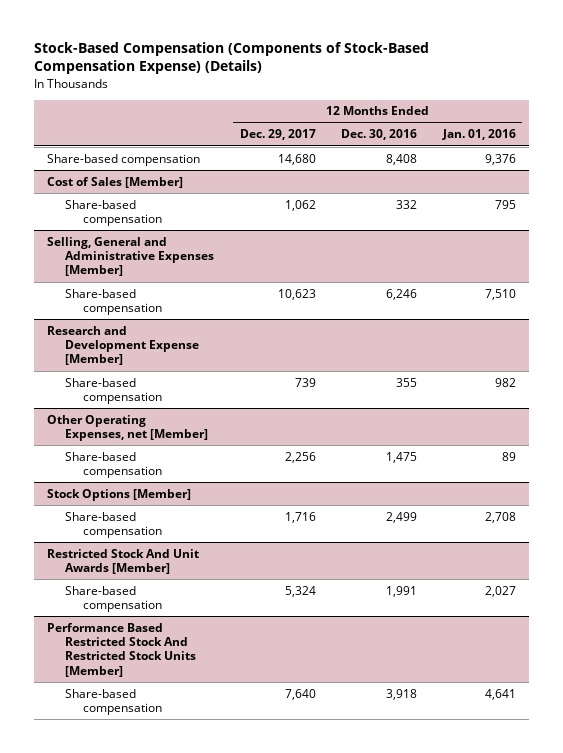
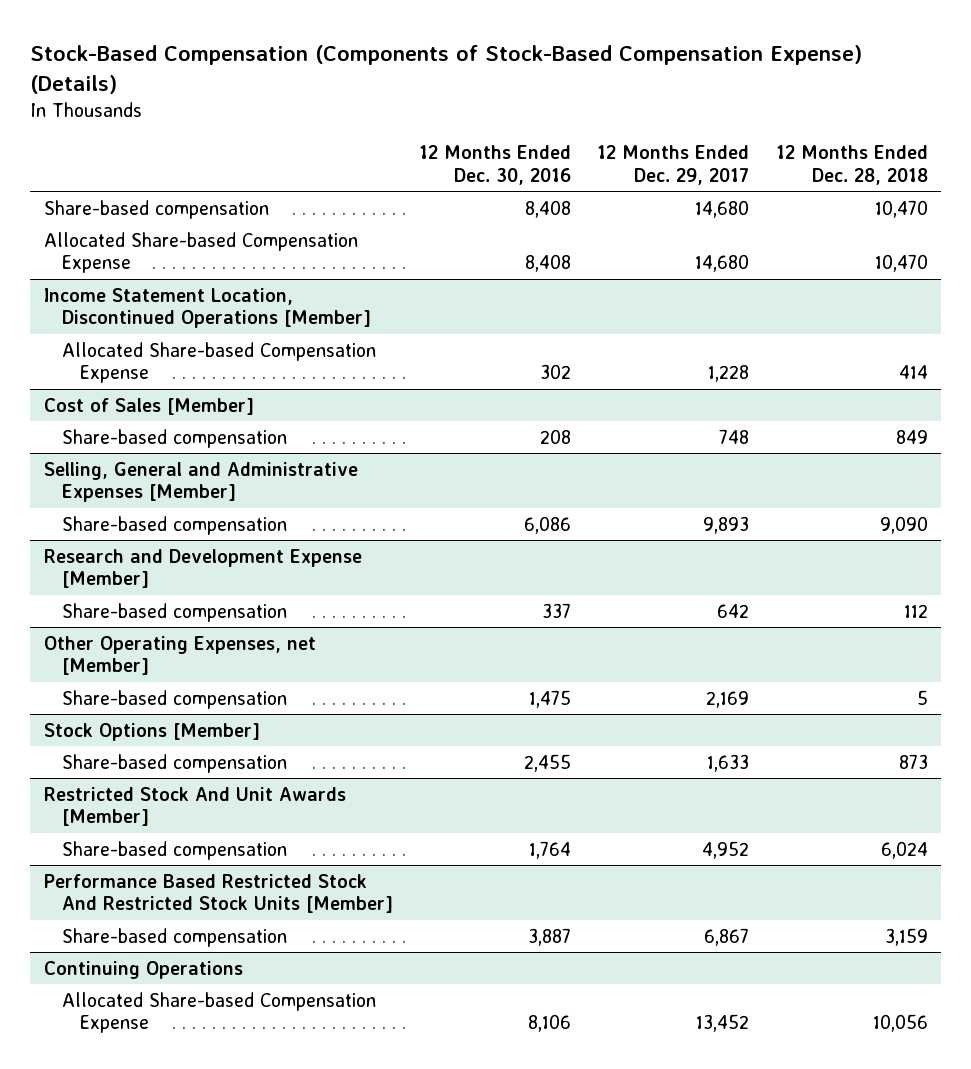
[442,129,517,141] Jan. 01, 2016 -> none
none -> [775,145,928,185] 12 Months Ended Dec. 28, 2018
none -> [43,231,358,274] Allocated Share-based Compensation Expense
none -> [43,287,371,329] Income Statement Location, Discontinued Operations [Member]
none -> [61,341,376,384] Allocated Share-based Compensation Expense
[284,199,316,211] 1,062 -> [719,428,750,444] 748
[396,199,418,209] 332 -> [539,428,571,444] 208
[277,288,316,300] 10,623 -> [703,515,750,534] 9,893
[386,288,418,300] 6,246 -> [523,515,571,534] 6,086
[294,377,316,387] 739 -> [717,603,750,618] 642
[396,377,418,387] 355 -> [541,602,571,618] 337
[284,451,316,463] 2,256 -> [706,690,750,708] 2,169
[284,511,316,523] 1,716 -> [707,753,750,772] 1,633
[386,511,418,523] 2,499 -> [523,753,571,772] 2,455
[284,585,316,597] 5,324 -> [702,840,750,859] 4,952
[386,585,418,597] 1,991 -> [528,840,571,859] 1,764
[284,688,316,700] 7,640 -> [704,927,750,946] 6,867
[386,688,418,700] 3,918 -> [527,927,571,946] 3,887
none -> [43,960,243,979] Continuing Operations
none -> [61,991,376,1034] Allocated Share-based Compensation Expense

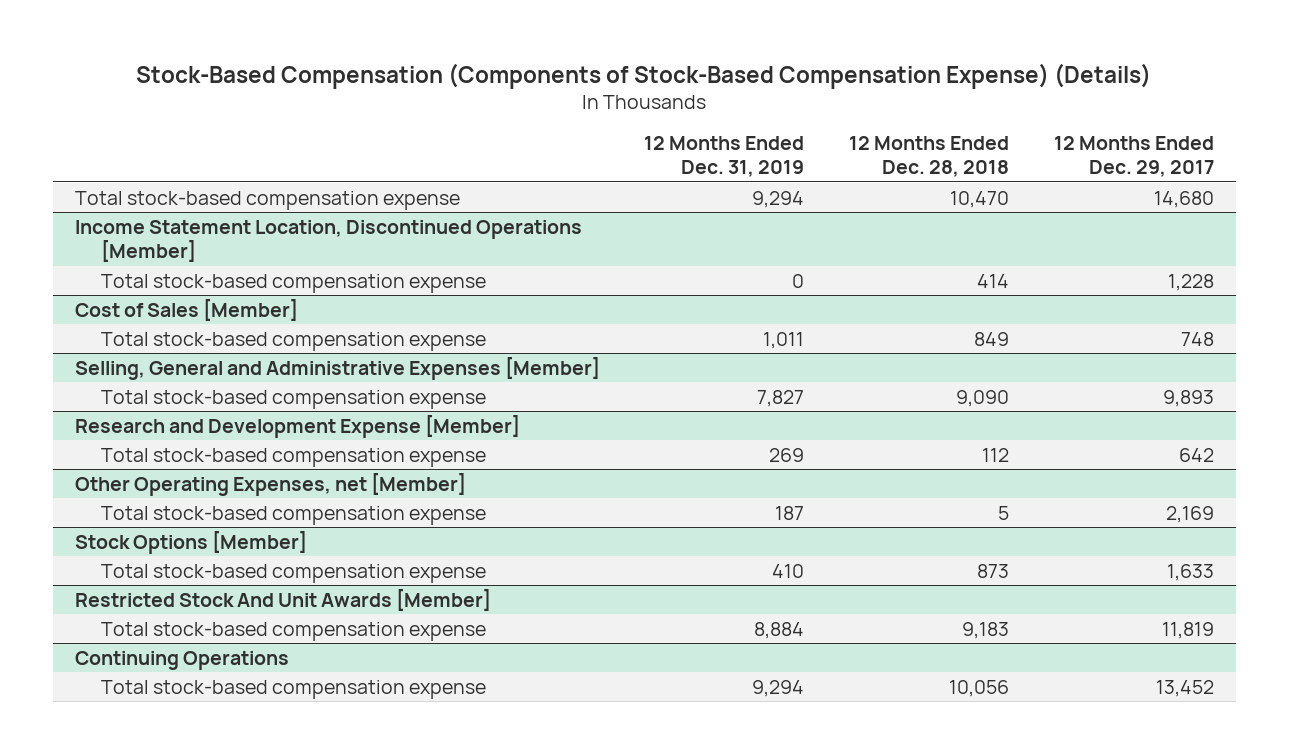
[418,145,571,185] 12 Months Ended Dec. 30, 2016 -> none
none -> [644,135,805,178] 12 Months Ended Dec. 31, 2019
[43,199,269,219] Share-based compensation -> none
[43,231,358,274] Allocated Share-based Compensation Expense -> [74,190,460,210] Total stock-based compensation expense
[61,341,376,384] Allocated Share-based Compensation Expense -> [100,273,486,293] Total stock-based compensation expense
[61,428,287,448] Share-based compensation -> [100,331,486,351] Total stock-based compensation expense
[61,515,287,535] Share-based compensation -> [100,389,486,409] Total stock-based compensation expense
[61,602,287,622] Share-based compensation -> [100,447,486,467] Total stock-based compensation expense
[61,689,287,709] Share-based compensation -> [100,505,486,525] Total stock-based compensation expense
[61,753,287,773] Share-based compensation -> [100,563,486,583] Total stock-based compensation expense
[61,840,287,860] Share-based compensation -> none
[43,873,393,914] Performance Based Restricted Stock And Restricted Stock Units [Member] -> none
[61,927,287,947] Share-based compensation -> none
none -> [100,621,486,641] Total stock-based compensation expense
[61,991,376,1034] Allocated Share-based Compensation Expense -> [100,679,486,699] Total stock-based compensation expense

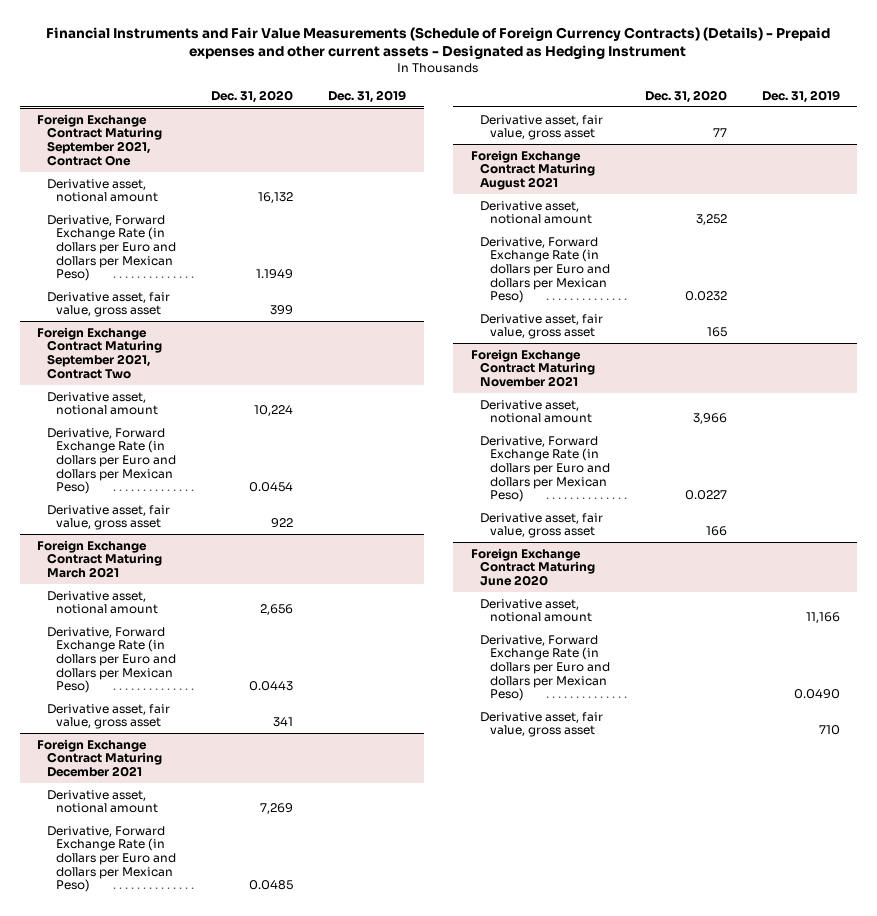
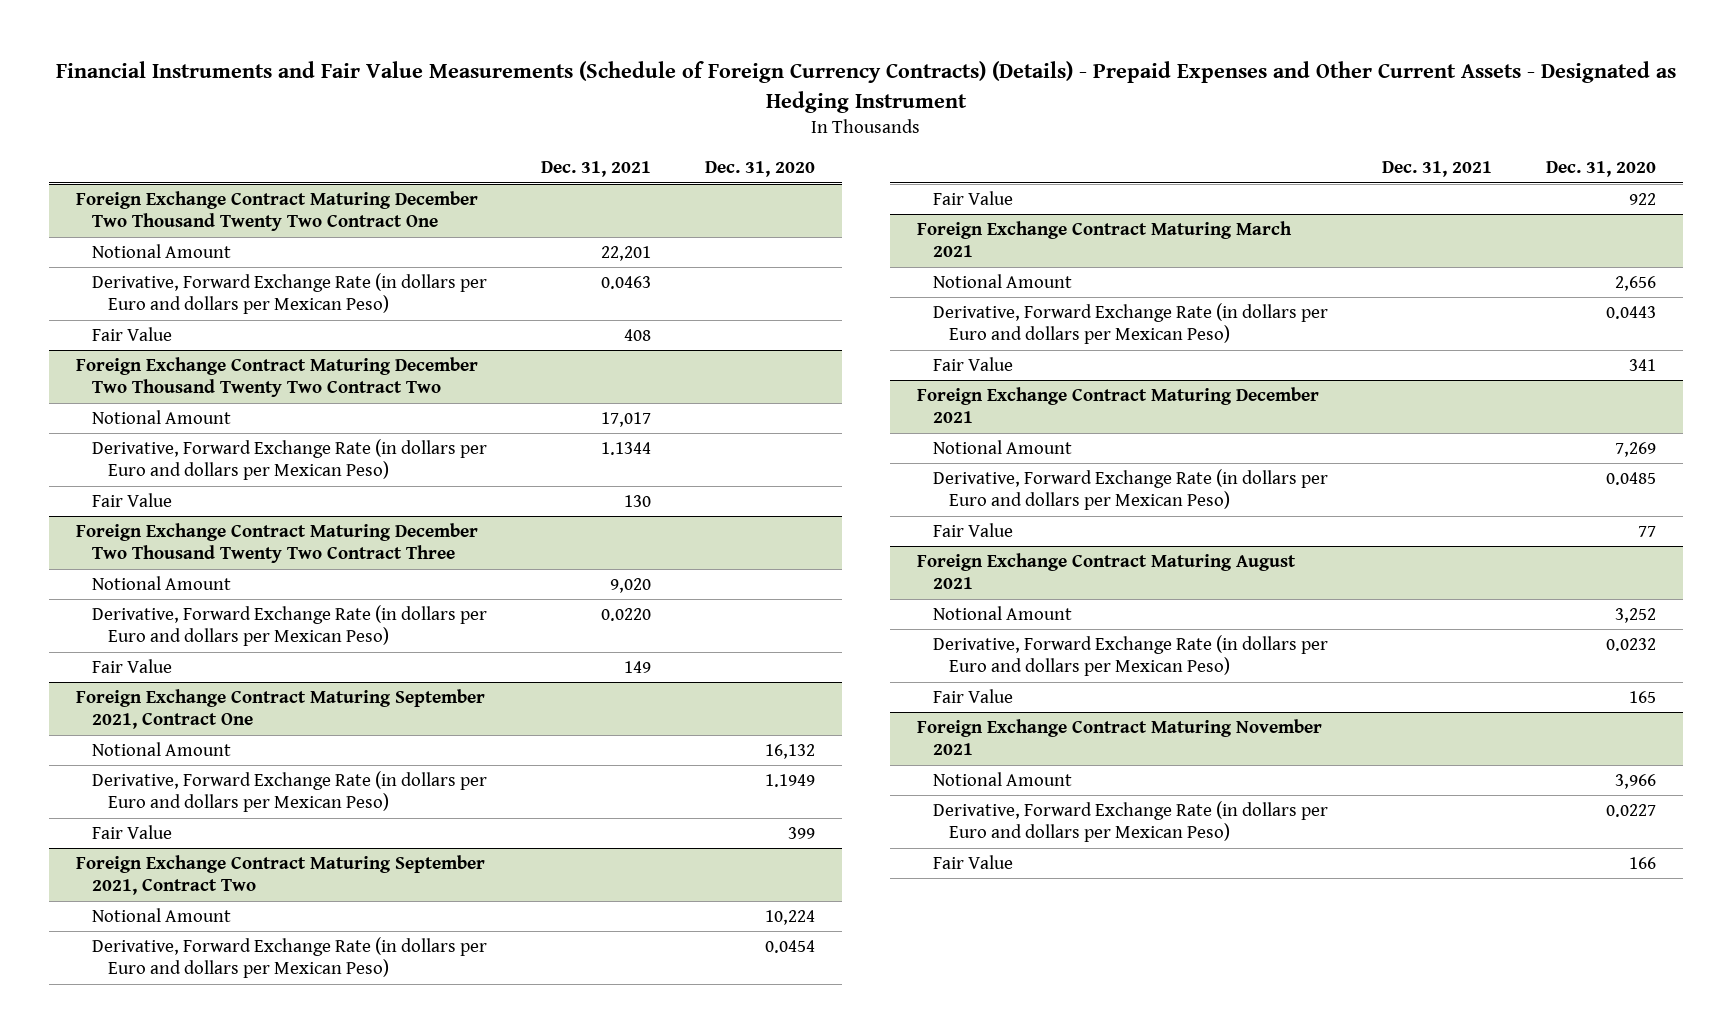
[46,26,831,60] Financial Instruments and Fair Value Measurements (Schedule of Foreign Currency Contracts) (Details) - Prepaid expenses and other current assets - Designated as Hedging Instrument -> [55,61,1676,113] Financial Instruments and Fair Value Measurements (Schedule of Foreign Currency Contracts) (Details) - Prepaid Expenses and Other Current Assets - Designated as Hedging Instrument
[328,89,407,103] Dec. 31, 2019 -> none
none -> [541,161,652,178] Dec. 31, 2021
none -> [75,191,478,232] Foreign Exchange Contract Maturing December Two Thousand Twenty Two Contract One
none -> [92,244,232,259] Notional Amount
none -> [92,273,488,315] Derivative, Forward Exchange Rate (in dollars per Euro and dollars per Mexican Peso)
none -> [92,327,173,342] Fair Value
none -> [75,357,478,398] Foreign Exchange Contract Maturing December Two Thousand Twenty Two Contract Two
none -> [92,410,232,425] Notional Amount
none -> [92,439,488,481] Derivative, Forward Exchange Rate (in dollars per Euro and dollars per Mexican Peso)
none -> [92,493,173,508] Fair Value
none -> [75,523,478,564] Foreign Exchange Contract Maturing December Two Thousand Twenty Two Contract Three
none -> [92,576,232,591] Notional Amount
none -> [92,605,488,647] Derivative, Forward Exchange Rate (in dollars per Euro and dollars per Mexican Peso)
none -> [92,659,173,674] Fair Value
[46,178,159,203] Derivative asset, notional amount -> [92,742,232,757] Notional Amount
[46,291,170,318] Derivative asset, fair value, gross asset -> [92,825,173,840] Fair Value
[46,391,159,416] Derivative asset, notional amount -> [92,908,232,923] Notional Amount
[46,504,170,531] Derivative asset, fair value, gross asset -> [932,191,1013,206] Fair Value
[46,590,159,615] Derivative asset, notional amount -> [932,274,1072,289] Notional Amount
[46,703,170,730] Derivative asset, fair value, gross asset -> [932,357,1013,372] Fair Value
[46,789,159,814] Derivative asset, notional amount -> [932,440,1072,455] Notional Amount
[480,114,604,141] Derivative asset, fair value, gross asset -> [932,523,1013,538] Fair Value
[480,200,592,225] Derivative asset, notional amount -> [932,606,1072,621] Notional Amount
[480,313,604,340] Derivative asset, fair value, gross asset -> [932,689,1013,704] Fair Value
[480,399,592,424] Derivative asset, notional amount -> [932,772,1072,787] Notional Amount
[470,547,596,587] Foreign Exchange Contract Maturing June 2020 -> none
[480,598,592,623] Derivative asset, notional amount -> none
[480,634,610,702] Derivative, Forward Exchange Rate (in dollars per Euro and dollars per Mexican Peso) -> none
[480,711,604,738] Derivative asset, fair value, gross asset -> none
[480,512,604,539] Derivative asset, fair value, gross asset -> [932,855,1013,870] Fair Value

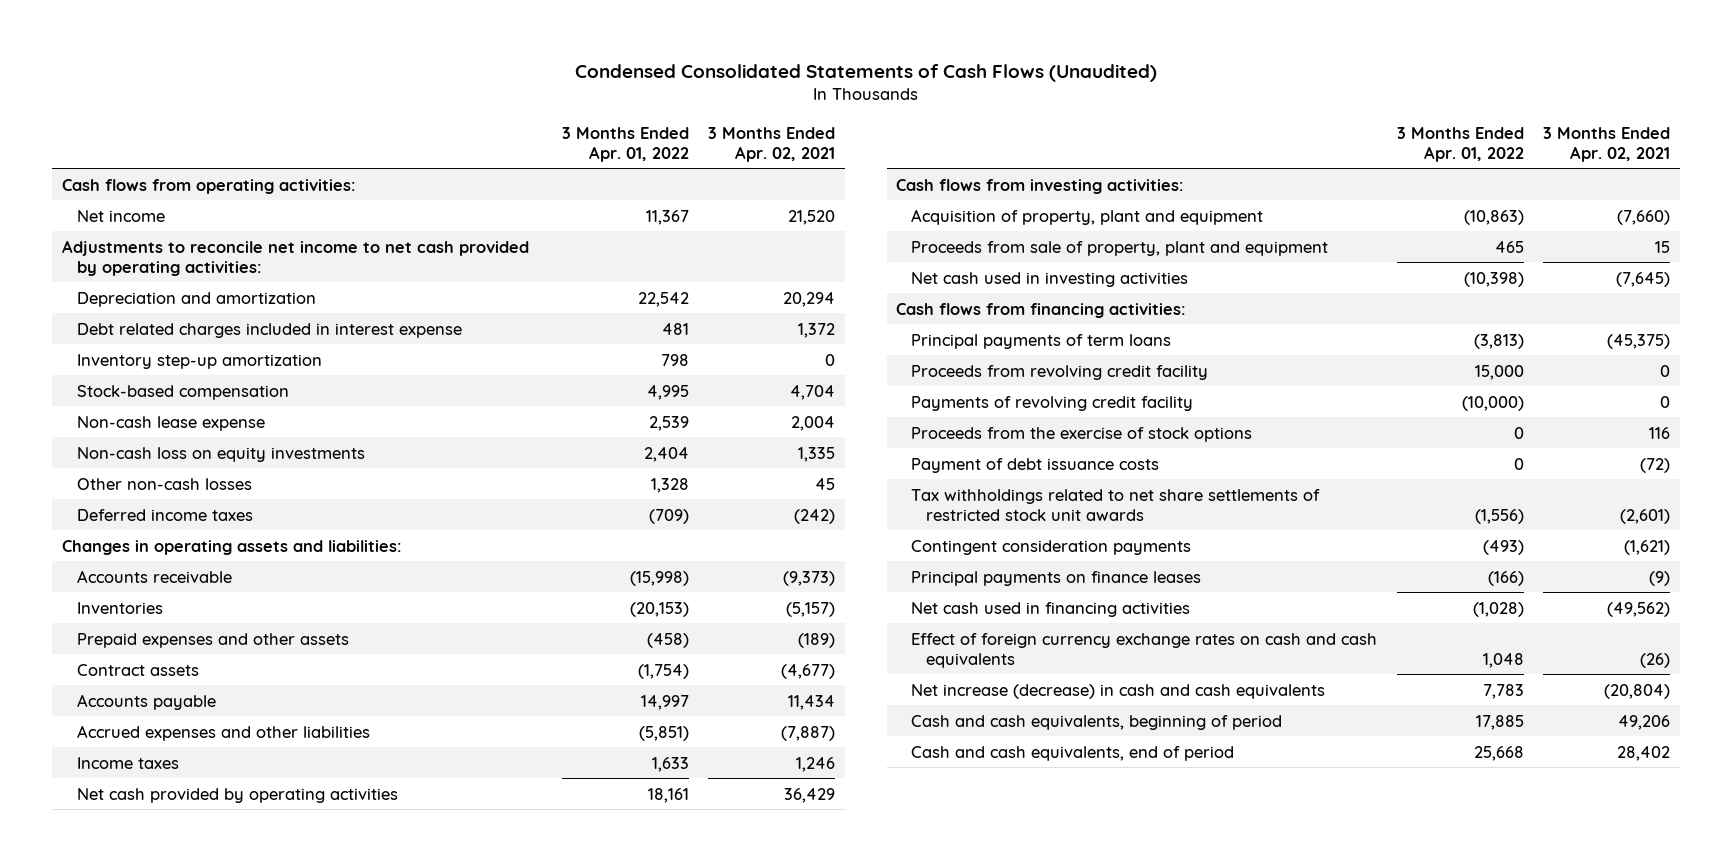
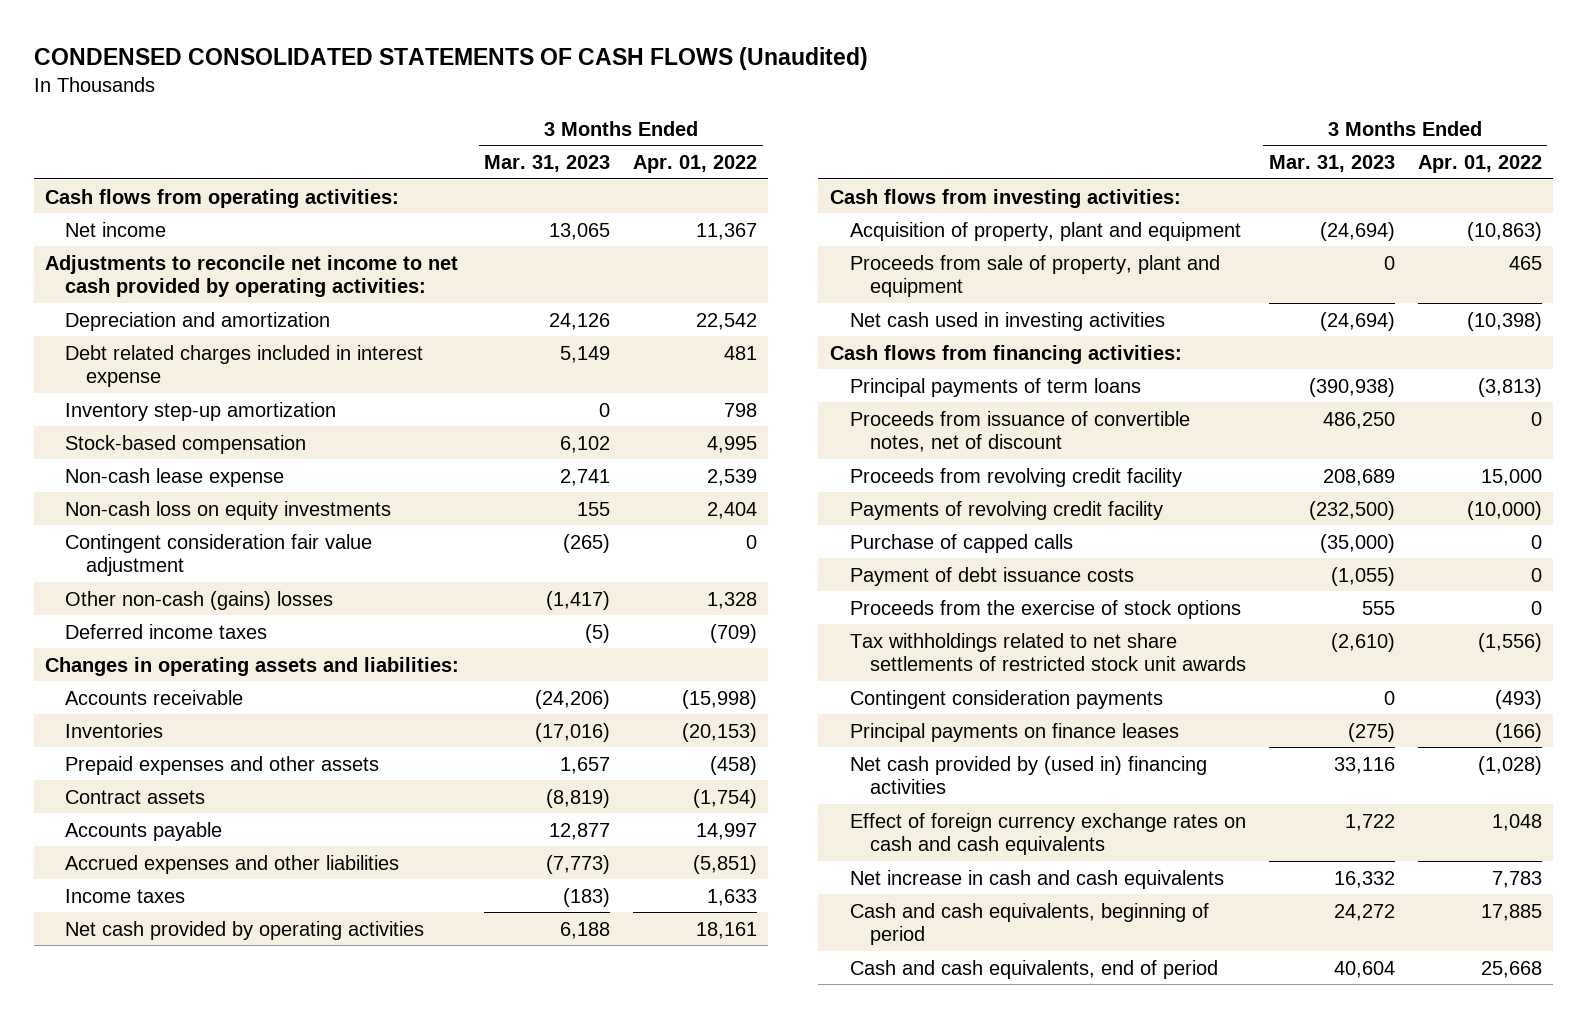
[574,64,1157,83] Condensed Consolidated Statements of Cash Flows (Unaudited) -> [33,46,868,70] CONDENSED CONSOLIDATED STATEMENTS OF CASH FLOWS (Unaudited)
[708,126,836,162] 3 Months Ended Apr. 02, 2021 -> none
none -> [484,154,611,172] Mar. 31, 2023
none -> [65,533,373,577] Contingent consideration fair value adjustment
[76,477,252,490] Other non-cash losses -> [65,590,334,610] Other non-cash (gains) losses
none -> [850,410,1191,453] Proceeds from issuance of convertible notes, net of discount
none -> [850,533,1074,553] Purchase of capped calls
[911,426,1253,442] Proceeds from the exercise of stock options -> [850,599,1242,619] Proceeds from the exercise of stock options
[911,601,1191,617] Net cash used in financing activities -> [850,755,1208,795] Net cash provided by (used in) financing activities
[911,683,1326,699] Net increase (decrease) in cash and cash equivalents -> [850,869,1225,889] Net increase in cash and cash equivalents

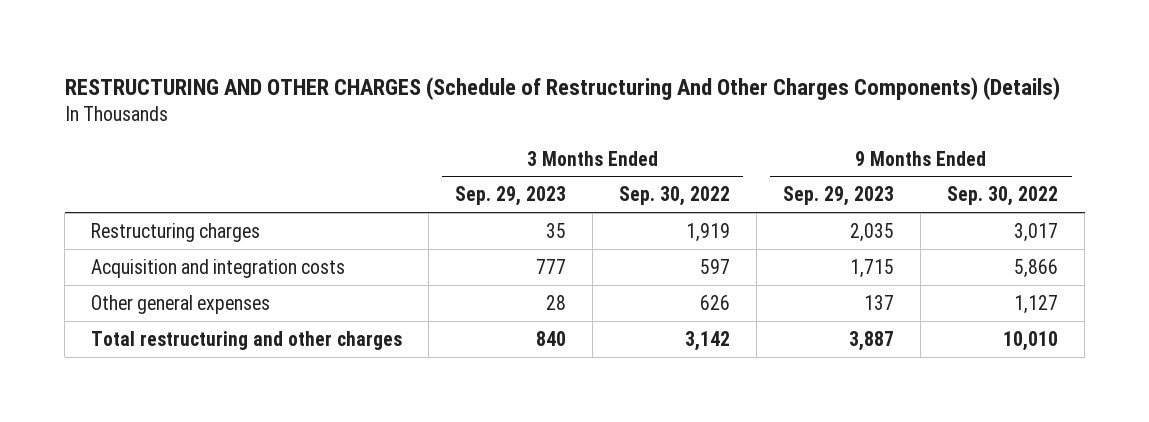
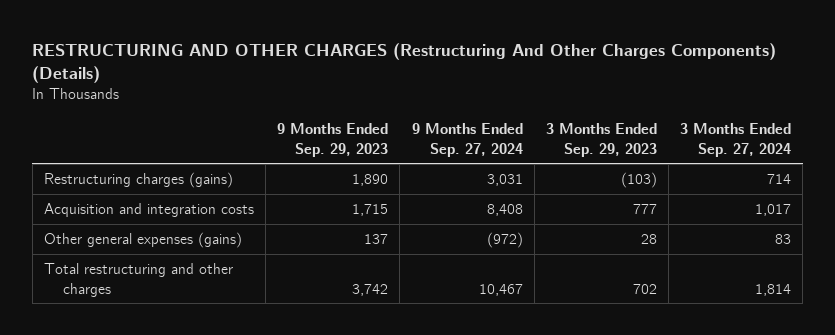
[64,76,1060,100] RESTRUCTURING AND OTHER CHARGES (Schedule of Restructuring And Other Charges Components) (Details) -> [32,42,777,83] RESTRUCTURING AND OTHER CHARGES (Restructuring And Other Charges Components) (Details)
[619,186,731,207] Sep. 30, 2022 -> none
[947,186,1059,207] Sep. 30, 2022 -> none
none -> [411,123,523,157] 9 Months Ended Sep. 27, 2024
none -> [679,123,791,157] 3 Months Ended Sep. 27, 2024
[91,222,261,242] Restructuring charges -> [44,172,234,189] Restructuring charges (gains)
[546,222,567,238] 35 -> [620,172,657,189] (103)
[850,222,895,242] 2,035 -> [352,174,389,187] 1,890
[91,294,271,314] Other general expenses -> [44,232,243,249] Other general expenses (gains)
[536,330,567,346] 840 -> [632,283,657,294] 702
[849,330,895,351] 3,887 -> [352,283,389,296] 3,742

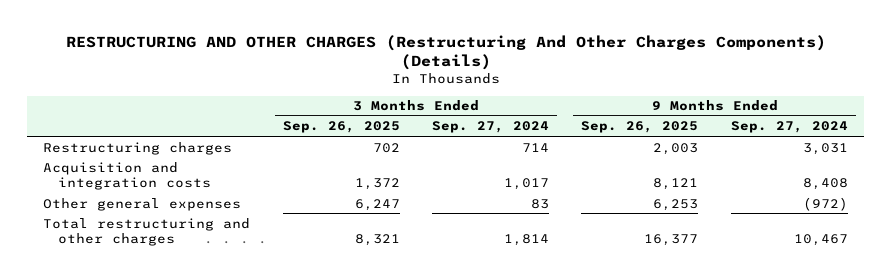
[277,123,389,157] 9 Months Ended Sep. 29, 2023 -> none
[545,123,657,157] 3 Months Ended Sep. 29, 2023 -> none
none -> [282,121,400,134] Sep. 26, 2025
none -> [581,121,699,134] Sep. 26, 2025
[44,172,234,189] Restructuring charges (gains) -> [43,141,233,155] Restructuring charges
[44,232,243,249] Other general expenses (gains) -> [43,197,242,211] Other general expenses

